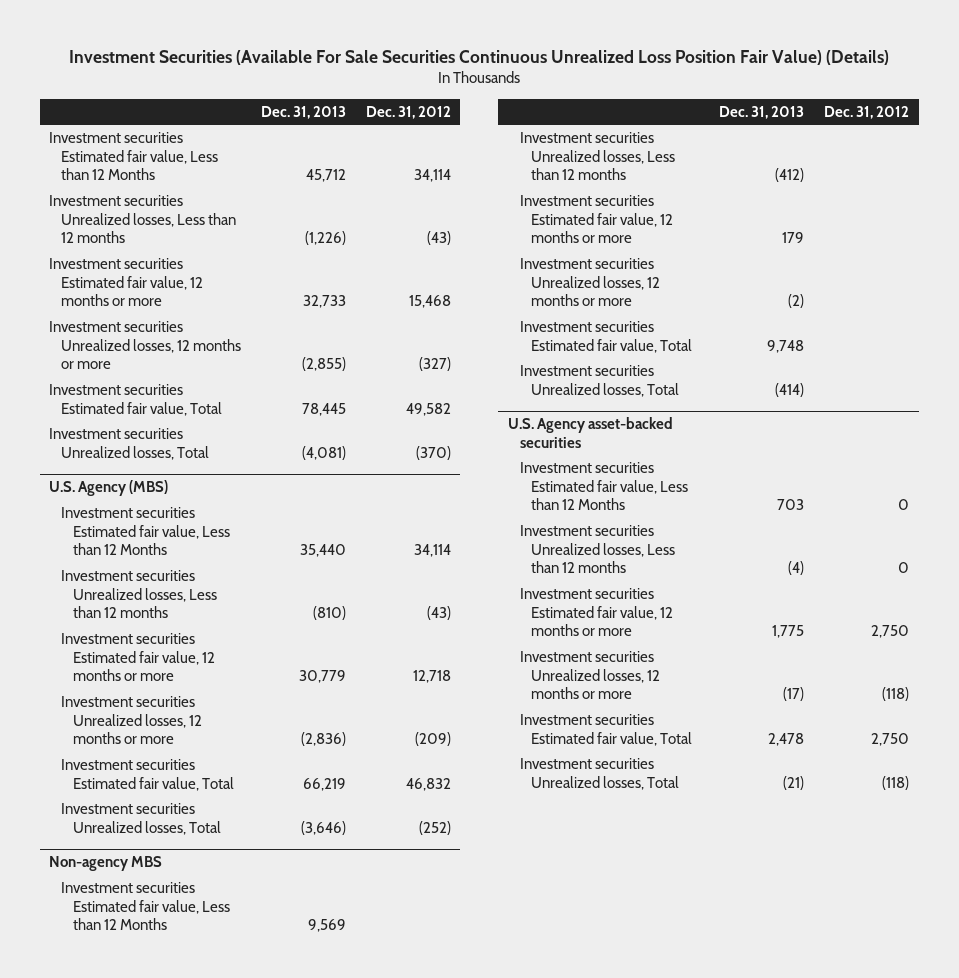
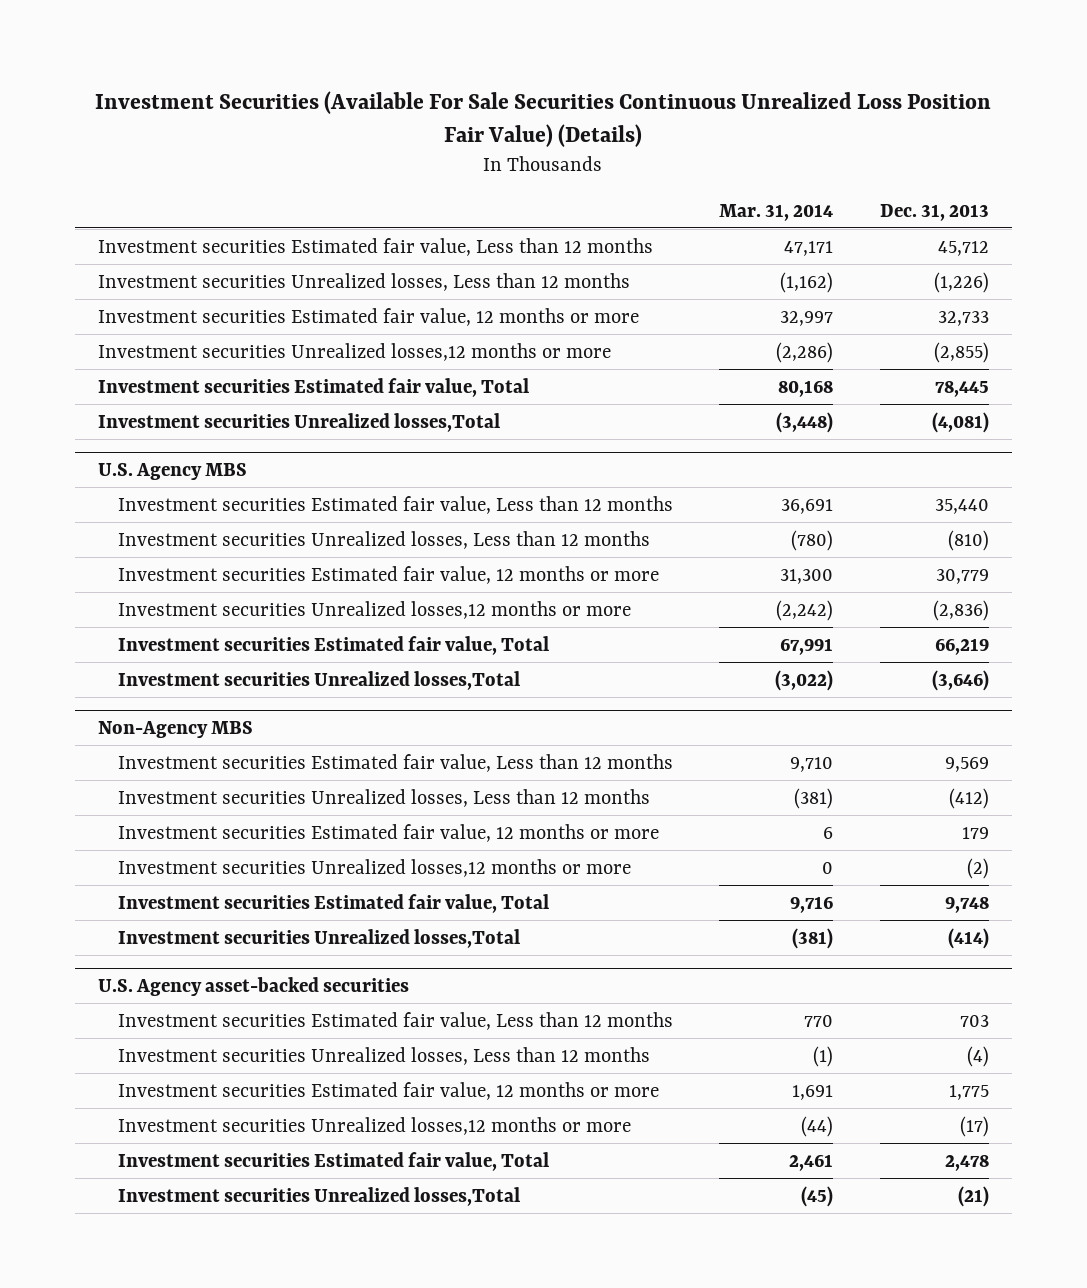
[365,105,451,119] Dec. 31, 2012 -> none
none -> [719,203,834,221] Mar. 31, 2014
[49,132,218,180] Investment securities Estimated fair value, Less than 12 Months -> [98,237,654,256] Investment securities Estimated fair value, Less than 12 months
[49,321,241,369] Investment securities Unrealized losses, 12 months or more -> [98,342,612,361] Investment securities Unrealized losses,12 months or more
[49,428,209,460] Investment securities Unrealized losses, Total -> [98,412,501,432] Investment securities Unrealized losses,Total
[49,480,169,497] U.S. Agency (MBS) -> [98,462,248,480] U.S. Agency MBS
[60,507,230,555] Investment securities Estimated fair value, Less than 12 Months -> [118,495,674,514] Investment securities Estimated fair value, Less than 12 months
[60,696,202,744] Investment securities Unrealized losses, 12 months or more -> [118,600,632,619] Investment securities Unrealized losses,12 months or more
[60,803,221,835] Investment securities Unrealized losses, Total -> [118,670,521,690] Investment securities Unrealized losses,Total
[49,856,163,872] Non-agency MBS -> [98,720,254,738] Non-Agency MBS
[60,882,230,930] Investment securities Estimated fair value, Less than 12 Months -> [118,753,674,772] Investment securities Estimated fair value, Less than 12 months
[519,258,661,306] Investment securities Unrealized losses, 12 months or more -> [118,858,632,877] Investment securities Unrealized losses,12 months or more
[519,365,680,397] Investment securities Unrealized losses, Total -> [118,928,521,948] Investment securities Unrealized losses,Total
[519,462,689,510] Investment securities Estimated fair value, Less than 12 Months -> [118,1011,674,1030] Investment securities Estimated fair value, Less than 12 months
[519,651,661,699] Investment securities Unrealized losses, 12 months or more -> [118,1116,632,1135] Investment securities Unrealized losses,12 months or more
[519,758,680,790] Investment securities Unrealized losses, Total -> [118,1186,521,1206] Investment securities Unrealized losses,Total

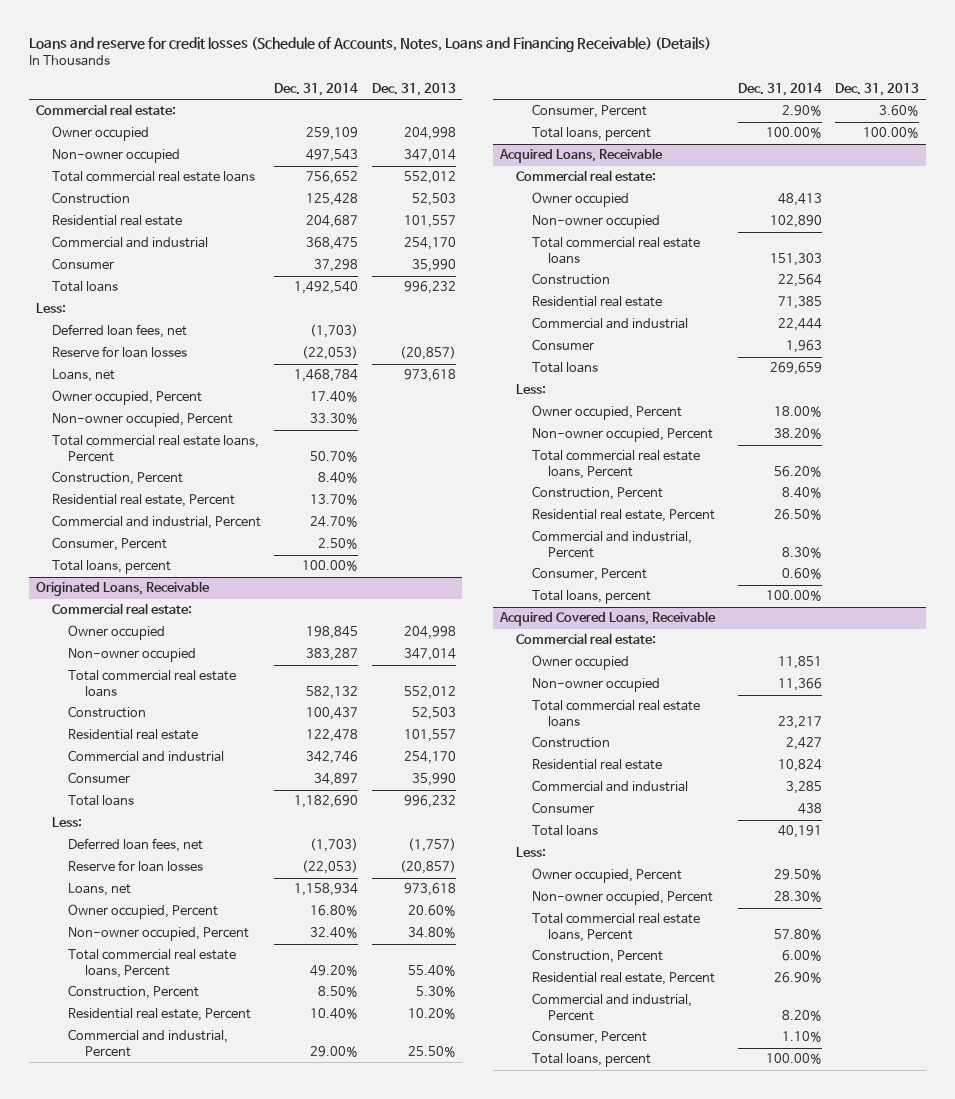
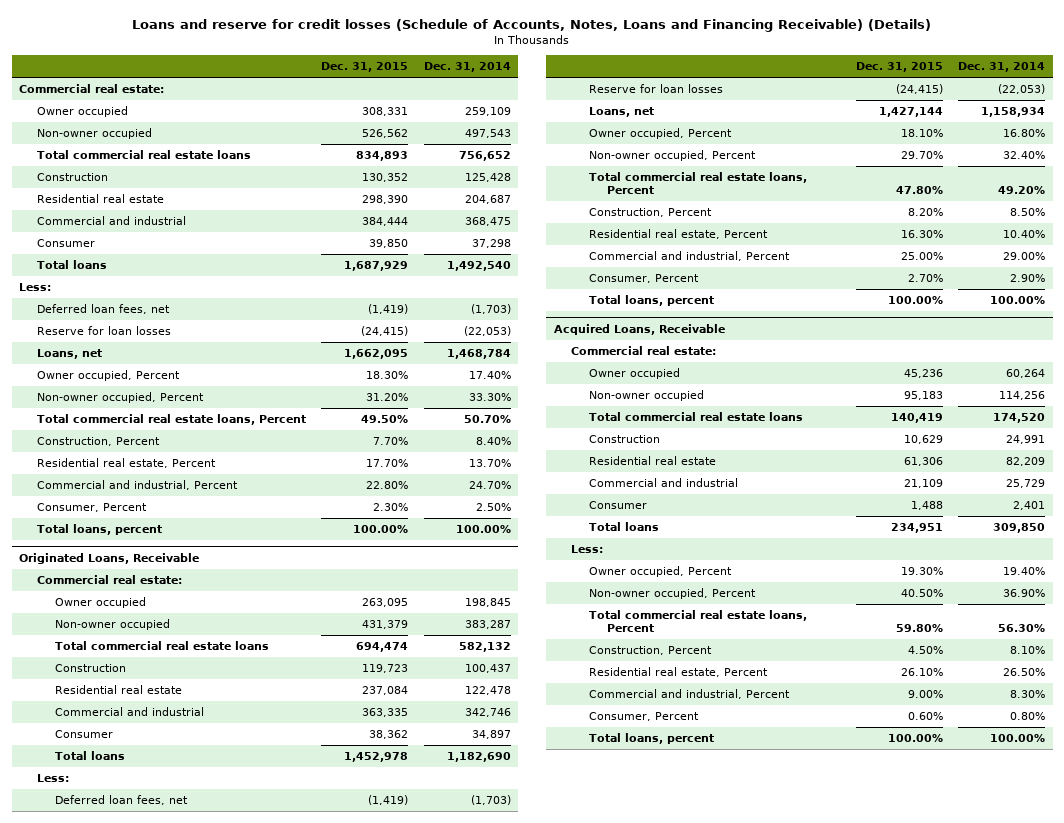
[371,82,456,96] Dec. 31, 2013 -> none
none -> [321,62,409,73] Dec. 31, 2015
[778,193,823,207] 48,413 -> [1005,369,1045,379] 60,264
[770,215,823,229] 102,890 -> [998,391,1045,401] 114,256
[770,252,823,266] 151,303 -> [992,413,1045,424] 174,520
[778,274,823,288] 22,564 -> [1005,435,1045,445] 24,991
[778,296,823,310] 71,385 -> [1005,457,1045,467] 82,209
[778,318,823,332] 22,444 -> [1005,479,1045,489] 25,729
[786,340,823,354] 1,963 -> [1012,501,1045,511] 2,401
[770,362,823,376] 269,659 -> [992,523,1045,534] 309,850
[774,406,823,418] 18.00% -> [1002,567,1045,576] 19.40%
[774,428,823,440] 38.20% -> [1002,589,1045,598] 36.90%
[774,465,823,477] 56.20% -> [997,624,1045,633] 56.30%
[782,487,823,499] 8.40% -> [1009,646,1045,655] 8.10%
[532,590,652,605] Total loans, percent -> none
[498,611,716,627] Acquired Covered Loans, Receivable -> none
[515,633,656,645] Commercial real estate: -> none
[532,655,630,671] Owner occupied -> none
[532,678,661,693] Non-owner occupied -> none
[532,700,701,727] Total commercial real estate loans -> none
[532,736,611,749] Construction -> none
[532,759,663,771] Residential real estate -> none
[532,780,689,793] Commercial and industrial -> none
[532,802,595,814] Consumer -> none
[532,825,599,837] Total loans -> none
[515,847,546,858] Less: -> none
[532,868,683,884] Owner occupied, Percent -> none
[532,891,714,906] Non-owner occupied, Percent -> none
[532,913,701,942] Total commercial real estate loans, Percent -> none
[532,949,664,964] Construction, Percent -> none
[532,972,716,986] Residential real estate, Percent -> none
[532,993,693,1021] Commercial and industrial, Percent -> none
[532,1030,648,1045] Consumer, Percent -> none
[782,568,823,580] 0.60% -> [1009,712,1045,721] 0.80%

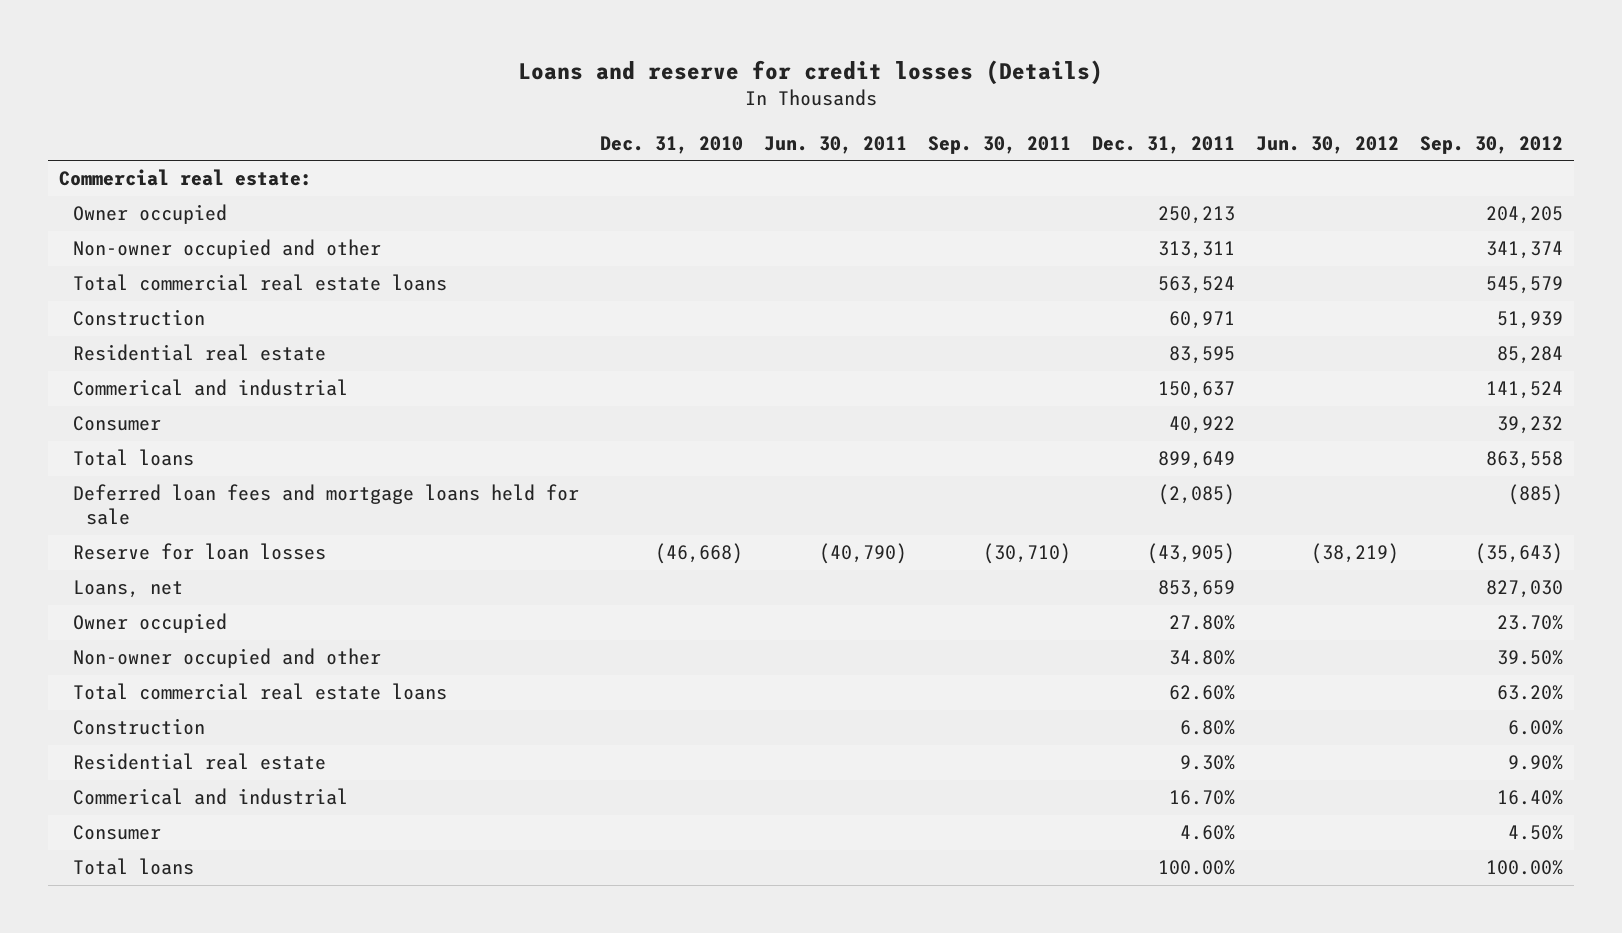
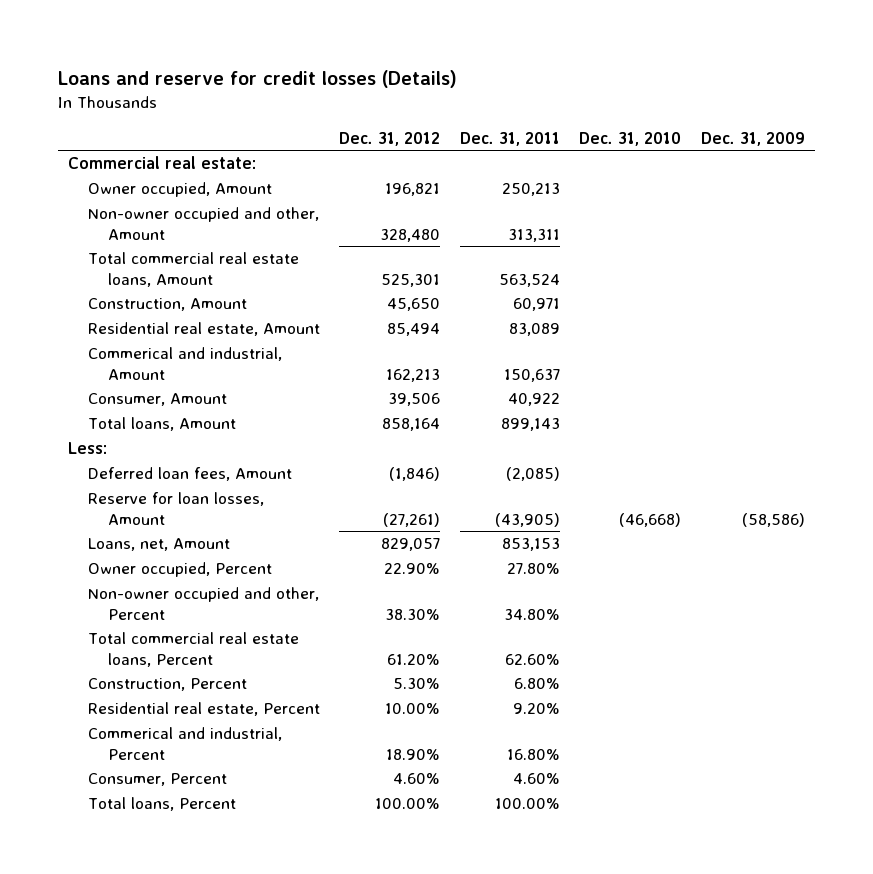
[763,135,907,154] Jun. 30, 2011 -> none
[927,135,1071,154] Sep. 30, 2011 -> none
[1255,135,1399,154] Jun. 30, 2012 -> none
[1420,135,1564,154] Sep. 30, 2012 -> none
none -> [339,131,441,146] Dec. 31, 2012
none -> [700,131,805,146] Dec. 31, 2009
[72,204,227,225] Owner occupied -> [88,182,273,198] Owner occupied, Amount
[72,239,381,260] Non-owner occupied and other -> [88,207,320,240] Non-owner occupied and other, Amount
[72,274,447,292] Total commercial real estate loans -> [88,252,300,287] Total commercial real estate loans, Amount
[72,309,205,327] Construction -> [88,298,248,312] Construction, Amount
[72,344,326,362] Residential real estate -> [88,322,321,337] Residential real estate, Amount
[1168,346,1235,365] 83,595 -> [508,323,560,337] 83,089
[72,379,348,397] Commerical and industrial -> [88,347,283,380] Commerical and industrial, Amount
[72,416,161,432] Consumer -> [88,393,228,407] Consumer, Amount
[72,449,194,467] Total loans -> [88,417,237,432] Total loans, Amount
[1157,451,1235,470] 899,649 -> [500,418,560,432] 899,143
none -> [68,442,108,455] Less:
[72,484,579,526] Deferred loan fees and mortgage loans held for sale -> [88,467,293,482] Deferred loan fees, Amount
[72,543,326,561] Reserve for loan losses -> [88,492,265,525] Reserve for loan losses, Amount
[72,580,183,599] Loans, net -> [88,538,231,552] Loans, net, Amount
[1157,580,1235,599] 853,659 -> [501,538,560,552] 853,153
[72,613,227,634] Owner occupied -> [88,562,273,578] Owner occupied, Percent
[72,648,381,669] Non-owner occupied and other -> [88,587,320,620] Non-owner occupied and other, Percent
[72,683,447,701] Total commercial real estate loans -> [88,632,300,667] Total commercial real estate loans, Percent
[72,718,205,736] Construction -> [88,678,248,692] Construction, Percent
[72,753,326,771] Residential real estate -> [88,702,321,717] Residential real estate, Percent
[1179,755,1235,771] 9.30% -> [512,703,560,715] 9.20%
[72,788,348,806] Commerical and industrial -> [88,727,283,760] Commerical and industrial, Percent
[1168,790,1235,806] 16.70% -> [506,748,560,760] 16.80%
[72,825,161,841] Consumer -> [88,773,228,787] Consumer, Percent
[72,858,194,876] Total loans -> [88,797,237,812] Total loans, Percent

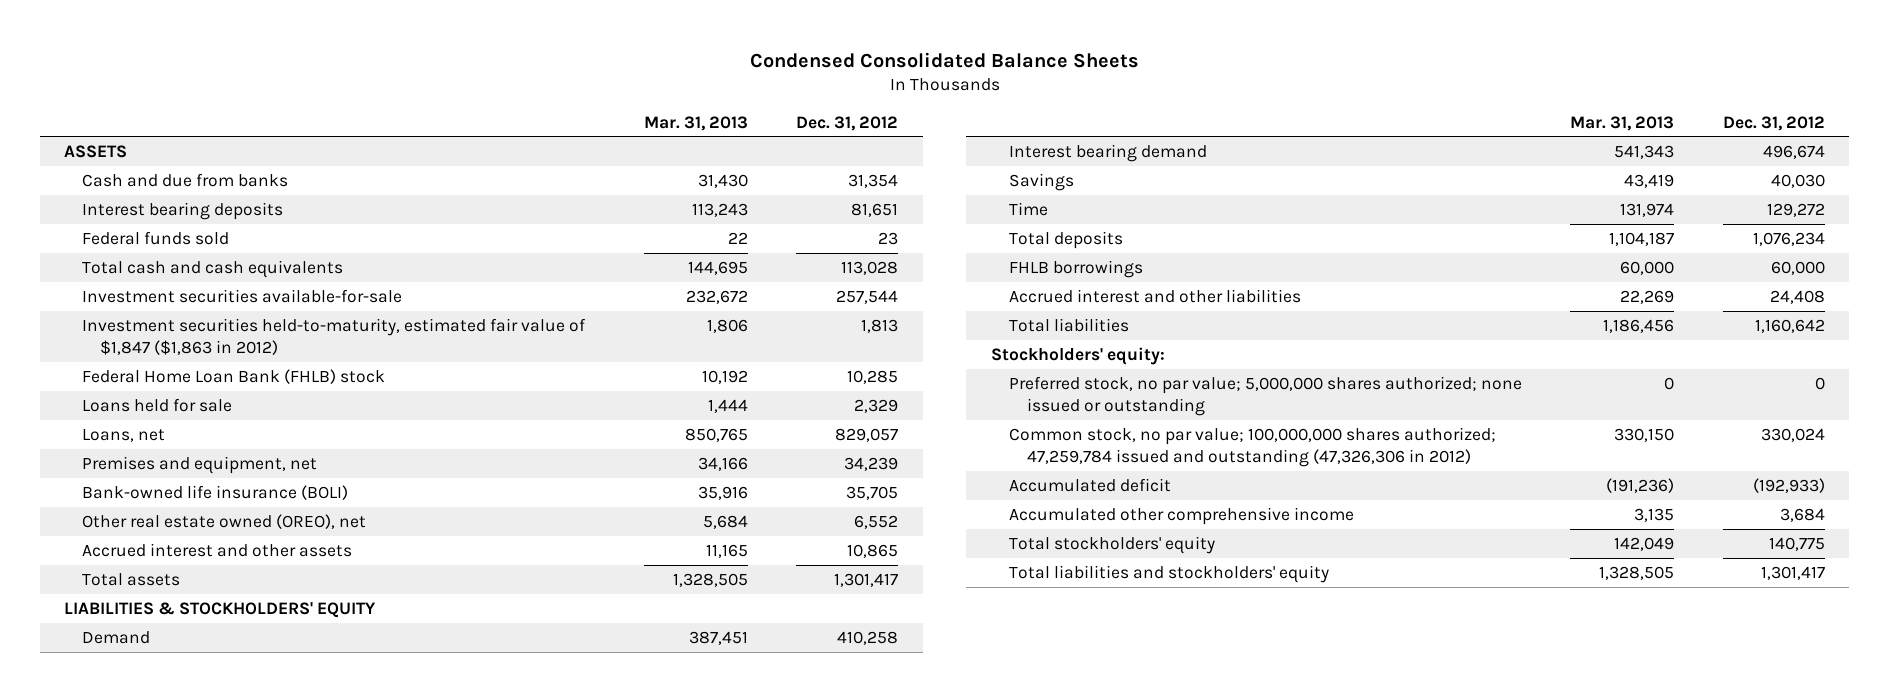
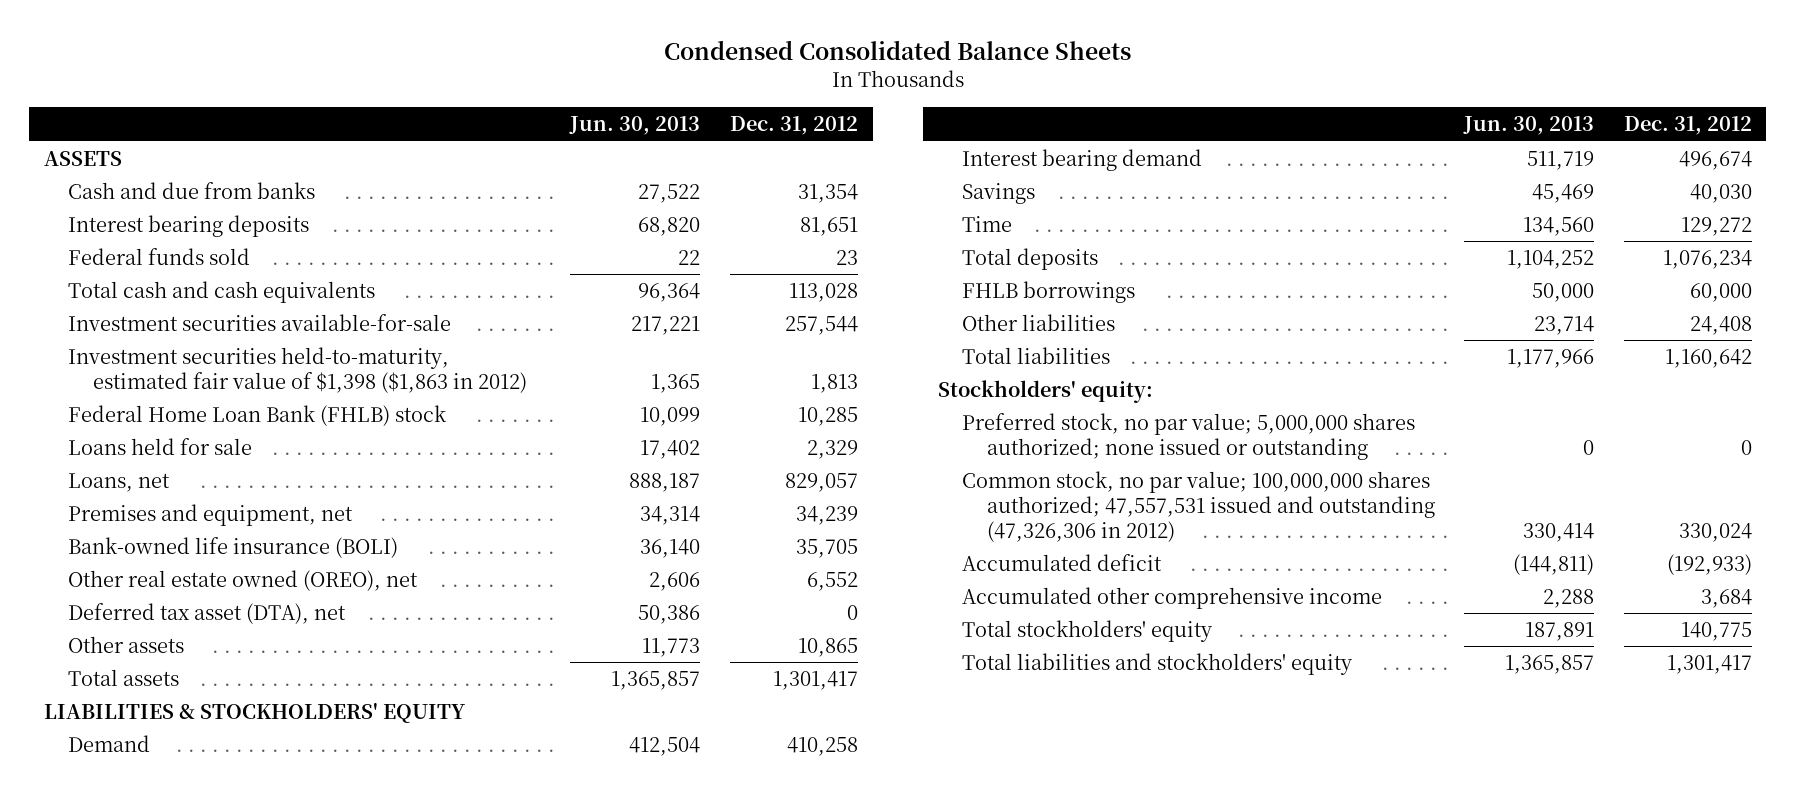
[643,115,748,131] Mar. 31, 2013 -> none
none -> [569,116,701,136] Jun. 30, 2013
[82,317,587,355] Investment securities held-to-maturity, estimated fair value of $1,847 ($1,863 in 2012) -> [68,347,527,393] Investment securities held-to-maturity, estimated fair value of $1,398 ($1,863 in 2012)
none -> [68,603,347,625] Deferred tax asset (DTA), net
[82,542,353,557] Accrued interest and other assets -> [68,636,185,654] Other assets
[1008,288,1301,303] Accrued interest and other liabilities -> [962,314,1116,332] Other liabilities
[1008,426,1496,467] Common stock, no par value; 100,000,000 shares authorized; 47,259,784 issued and outstanding (47,326,306 in 2012) -> [962,471,1435,542] Common stock, no par value; 100,000,000 shares authorized; 47,557,531 issued and outstanding (47,326,306 in 2012)

